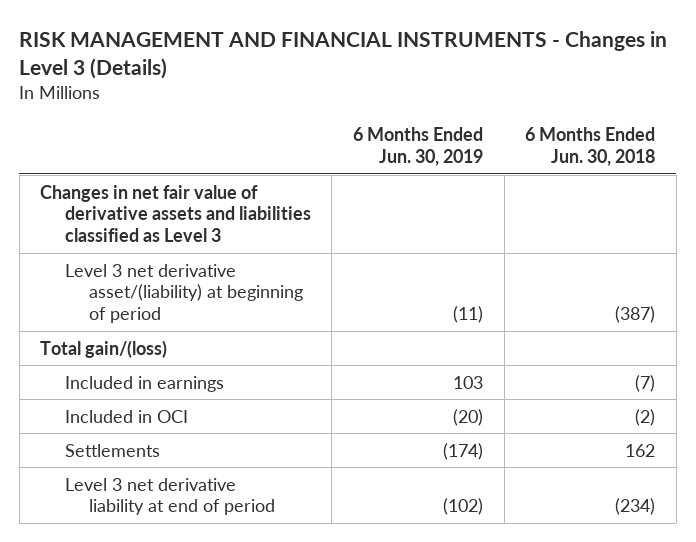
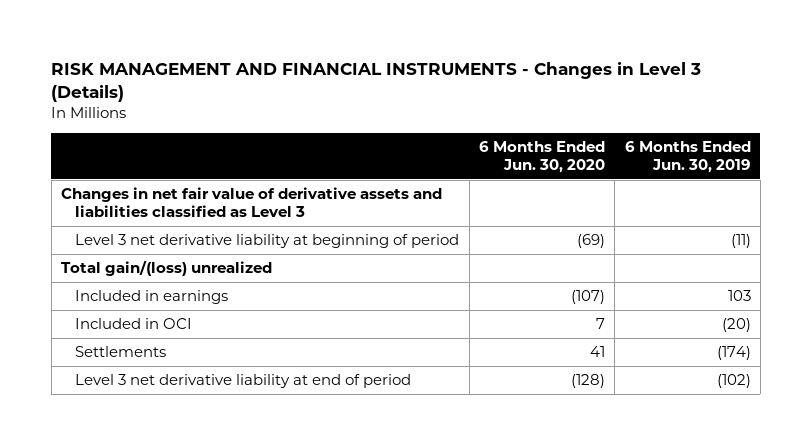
[525,127,656,166] 6 Months Ended Jun. 30, 2018 -> none
none -> [478,140,605,173] 6 Months Ended Jun. 30, 2020
[64,263,304,324] Level 3 net derivative asset/(liability) at beginning of period -> [75,234,460,249] Level 3 net derivative liability at beginning of period
[40,339,168,358] Total gain/(loss) -> [61,260,273,277] Total gain/(loss) unrealized

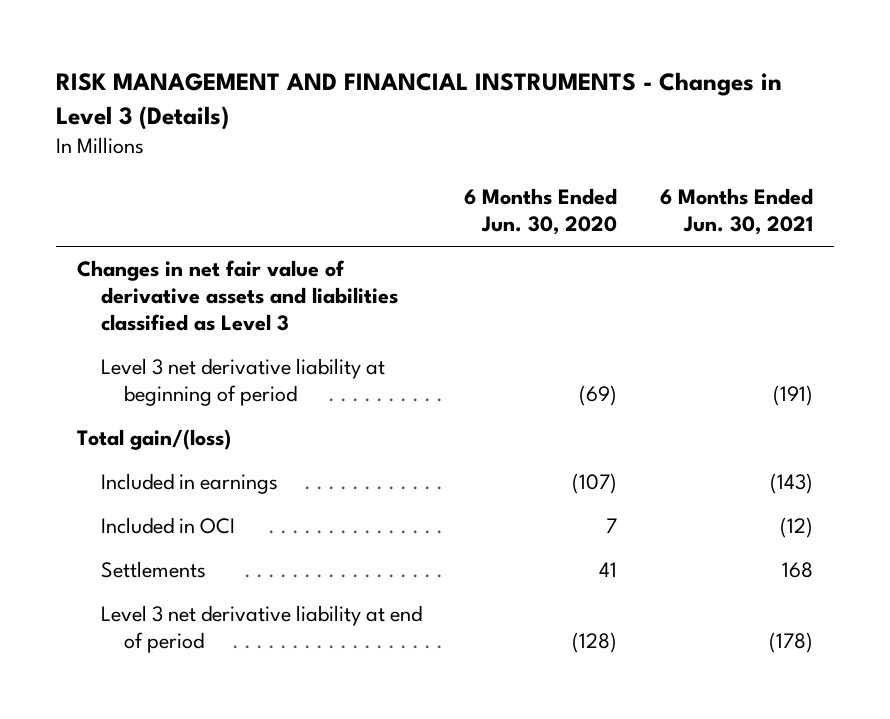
[624,140,751,173] 6 Months Ended Jun. 30, 2019 -> none
none -> [660,188,814,236] 6 Months Ended Jun. 30, 2021
[61,260,273,277] Total gain/(loss) unrealized -> [77,429,232,451] Total gain/(loss)

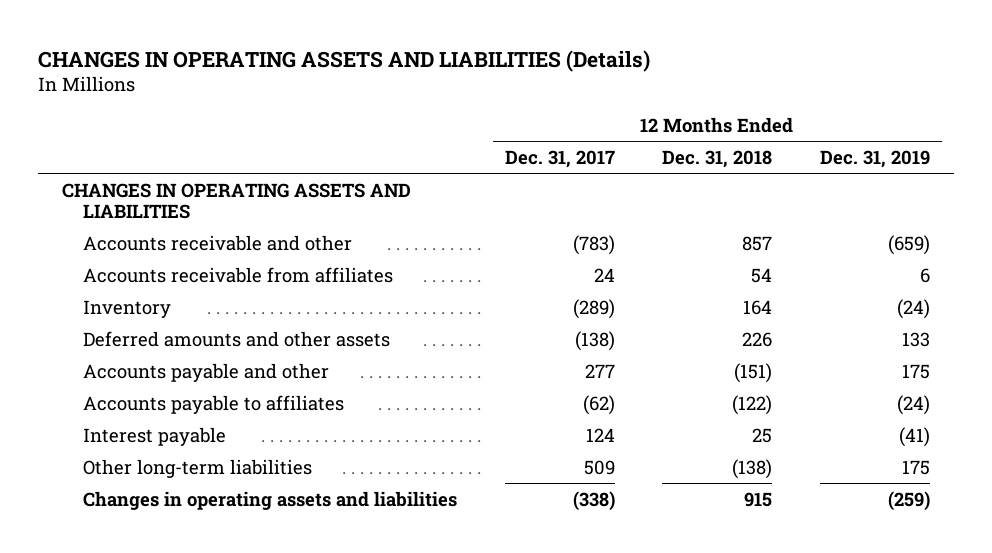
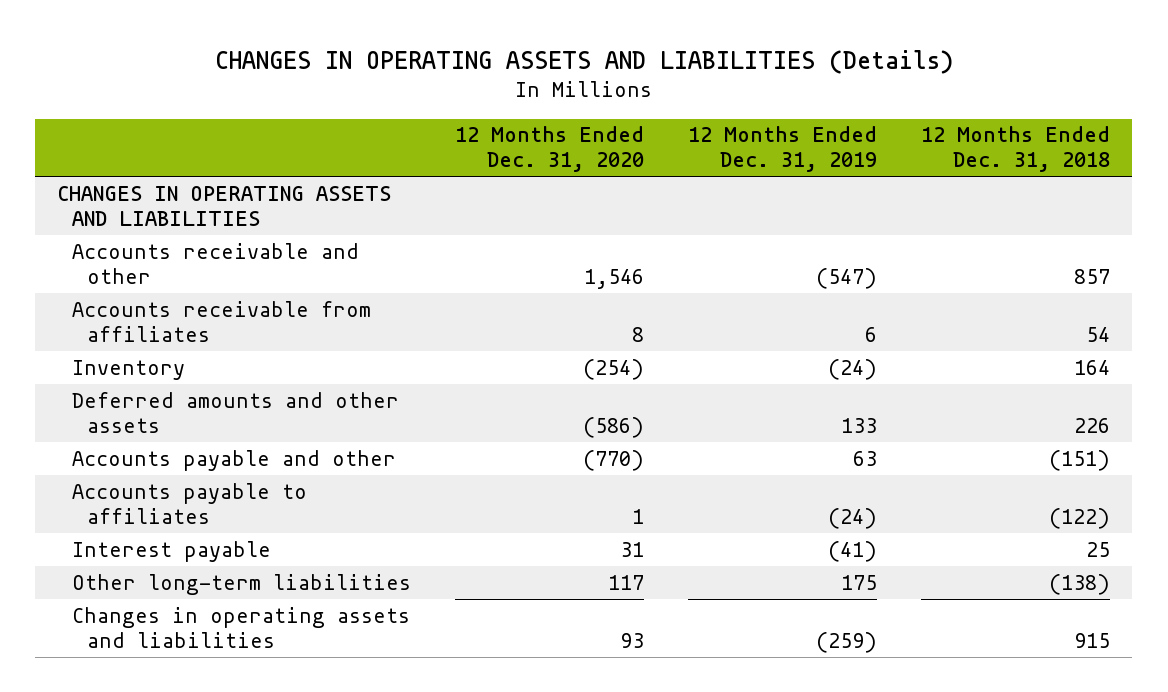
[504,150,615,169] Dec. 31, 2017 -> none
none -> [455,126,645,173] 12 Months Ended Dec. 31, 2020
[887,234,930,255] (659) -> [816,267,878,289] (547)
[901,363,930,379] 175 -> [853,450,878,466] 63

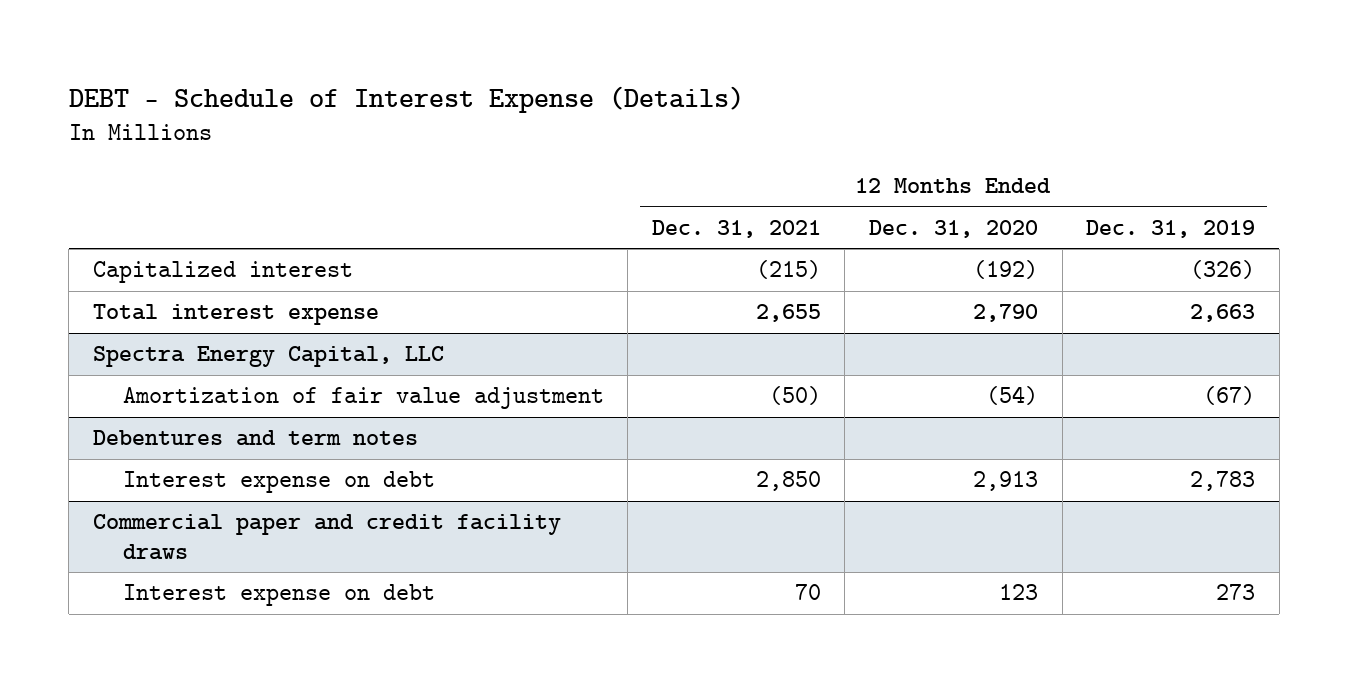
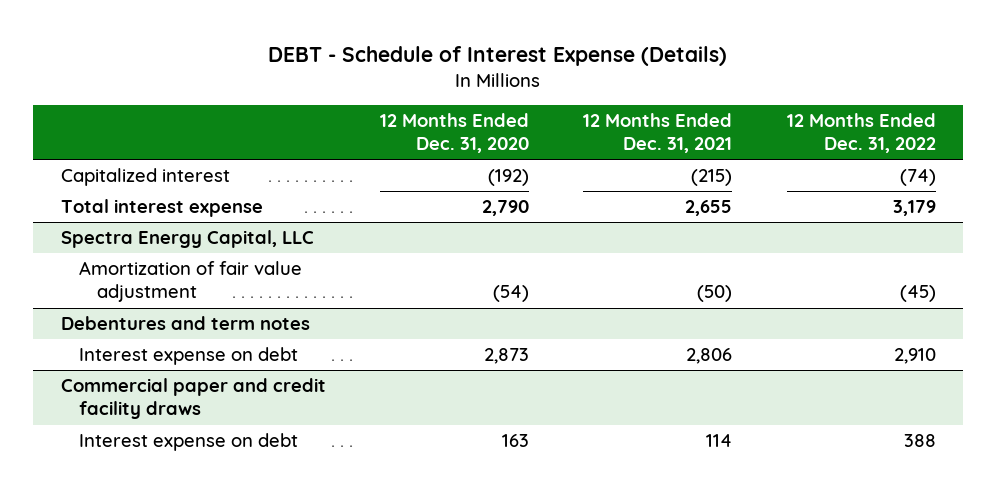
[1086,219,1256,238] Dec. 31, 2019 -> none
none -> [786,113,936,154] 12 Months Ended Dec. 31, 2022
[755,471,821,492] 2,850 -> [686,348,733,365] 2,806
[972,471,1038,492] 2,913 -> [483,348,529,365] 2,873
[794,584,821,601] 70 -> [706,434,733,448] 114
[998,584,1038,601] 123 -> [501,434,529,448] 163

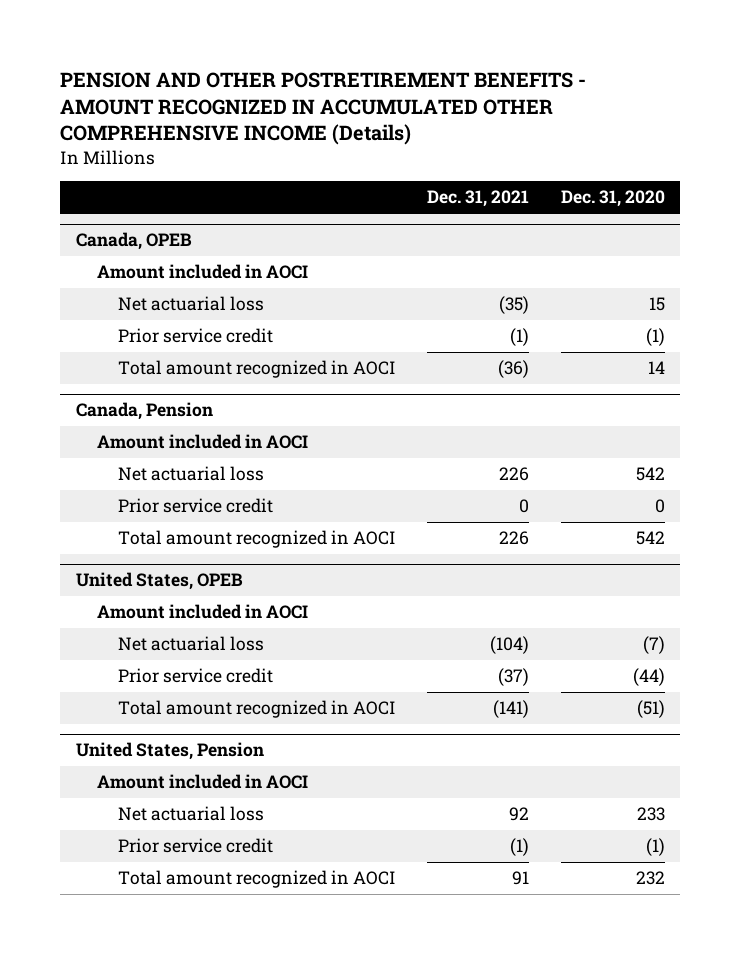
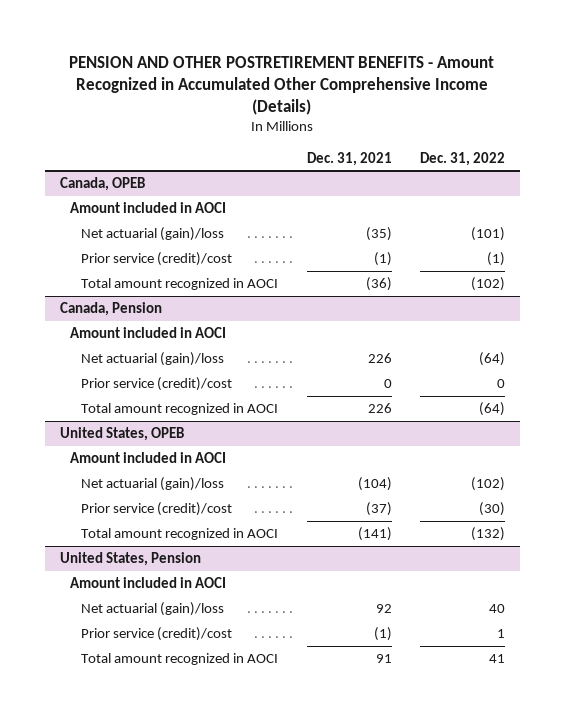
[59,71,586,146] PENSION AND OTHER POSTRETIREMENT BENEFITS - AMOUNT RECOGNIZED IN ACCUMULATED OTHER COMPREHENSIVE INCOME (Details) -> [69,55,495,116] PENSION AND OTHER POSTRETIREMENT BENEFITS - Amount Recognized in Accumulated Other Comprehensive Income (Details)
[560,190,665,208] Dec. 31, 2020 -> none
none -> [420,151,506,166] Dec. 31, 2022
[117,296,264,312] Net actuarial loss -> [81,226,225,241] Net actuarial (gain)/loss
[117,328,273,344] Prior service credit -> [81,251,233,266] Prior service (credit)/cost
[117,466,264,482] Net actuarial loss -> [81,351,225,366] Net actuarial (gain)/loss
[117,498,273,514] Prior service credit -> [81,376,233,391] Prior service (credit)/cost
[117,636,264,652] Net actuarial loss -> [81,476,225,491] Net actuarial (gain)/loss
[117,668,273,684] Prior service credit -> [81,501,233,516] Prior service (credit)/cost
[117,806,264,822] Net actuarial loss -> [81,601,225,616] Net actuarial (gain)/loss
[117,838,273,854] Prior service credit -> [81,626,233,641] Prior service (credit)/cost

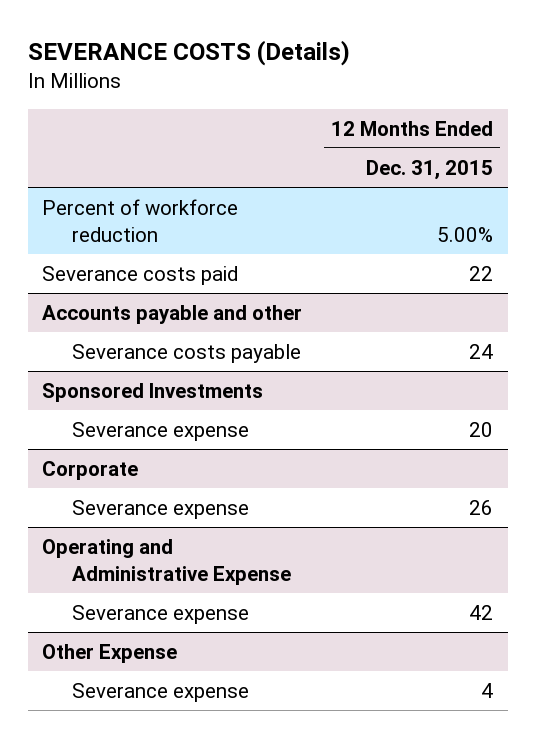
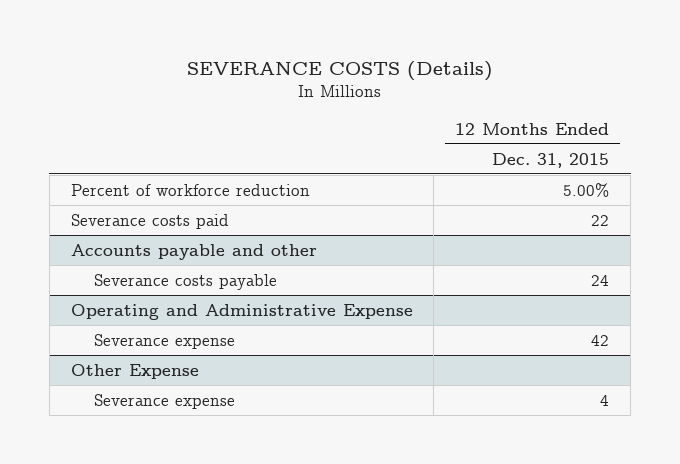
[42,382,264,402] Sponsored Investments -> none
[72,421,250,441] Severance expense -> none
[42,460,139,480] Corporate -> none
[72,499,250,519] Severance expense -> none

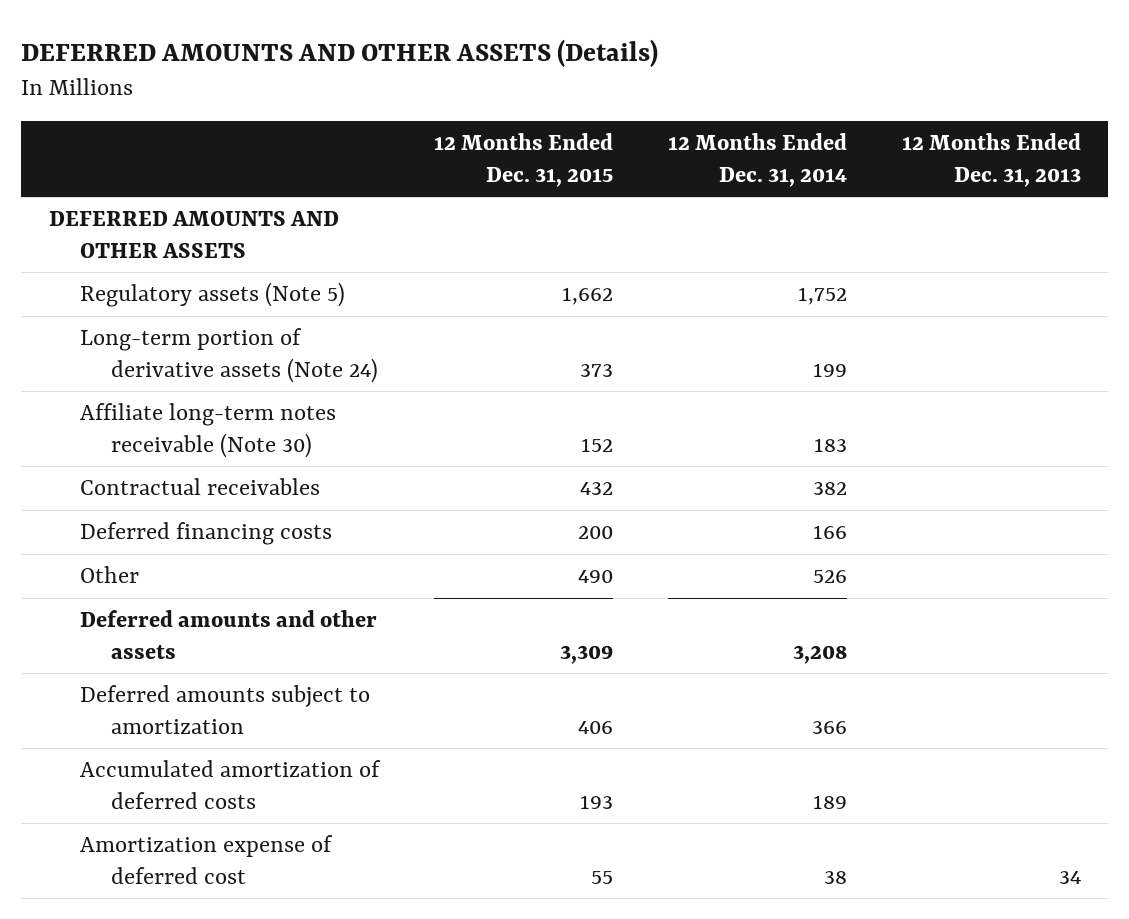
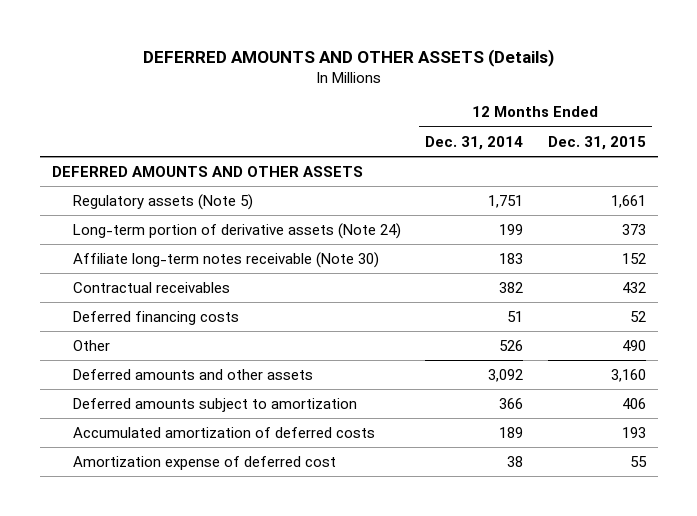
[901,133,1081,187] 12 Months Ended Dec. 31, 2013 -> none
[561,287,613,306] 1,662 -> [610,194,646,208] 1,661
[797,287,847,306] 1,752 -> [488,194,524,208] 1,751
[577,526,613,540] 200 -> [629,310,646,322] 52
[812,525,847,540] 166 -> [507,310,524,322] 51
[559,644,613,664] 3,309 -> [610,368,646,382] 3,160
[792,644,847,664] 3,208 -> [488,368,524,382] 3,092

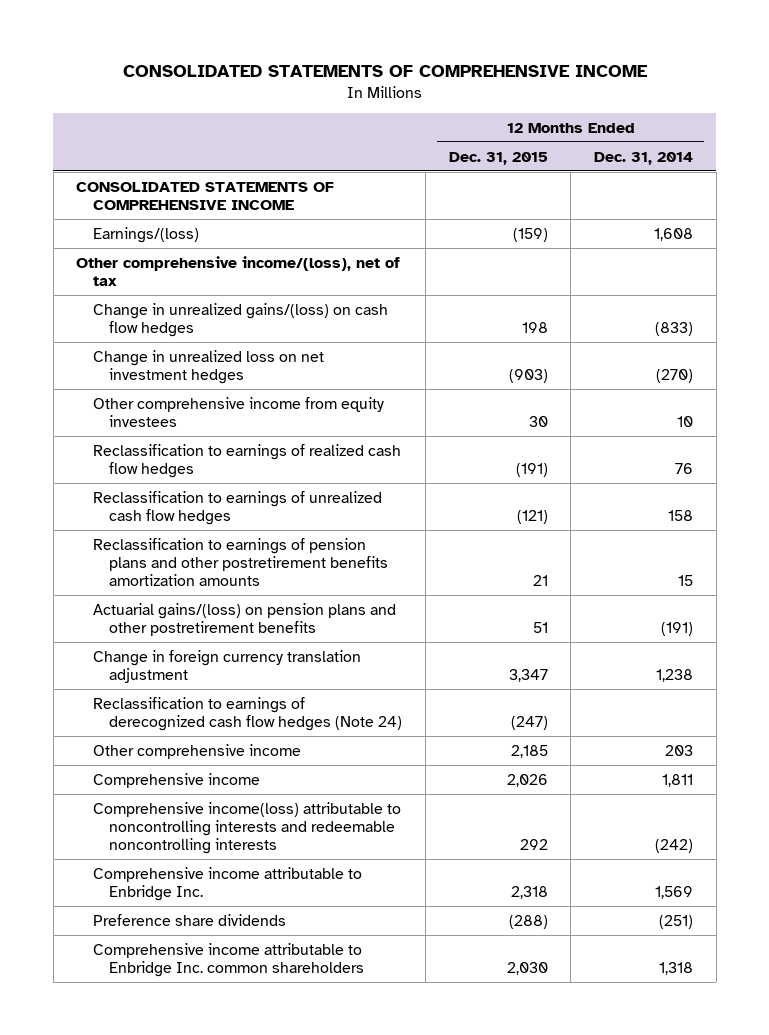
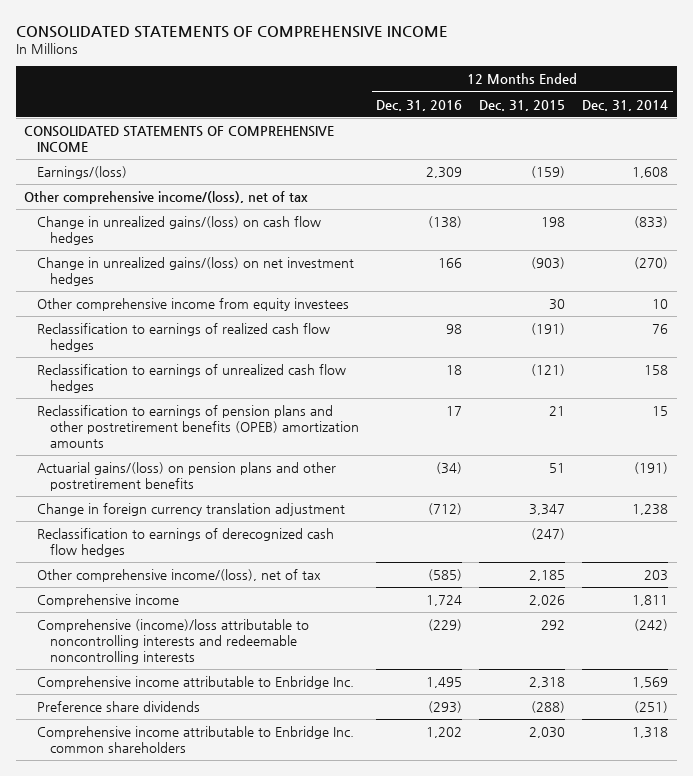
none -> [376,99,463,111] Dec. 31, 2016
[92,349,324,384] Change in unrealized loss on net investment hedges -> [37,257,355,287] Change in unrealized gains/(loss) on net investment hedges
[92,537,389,587] Reclassification to earnings of pension plans and other postretirement benefits amortization amounts -> [37,405,360,449] Reclassification to earnings of pension plans and other postretirement benefits (OPEB) amortization amounts
[92,696,403,731] Reclassification to earnings of derecognized cash flow hedges (Note 24) -> [37,528,335,558] Reclassification to earnings of derecognized cash flow hedges
[92,743,301,759] Other comprehensive income -> [37,569,322,583] Other comprehensive income/(loss), net of tax
[92,801,401,855] Comprehensive income(loss) attributable to noncontrolling interests and redeemable noncontrolling interests -> [37,619,310,665] Comprehensive (income)/loss attributable to noncontrolling interests and redeemable noncontrolling interests

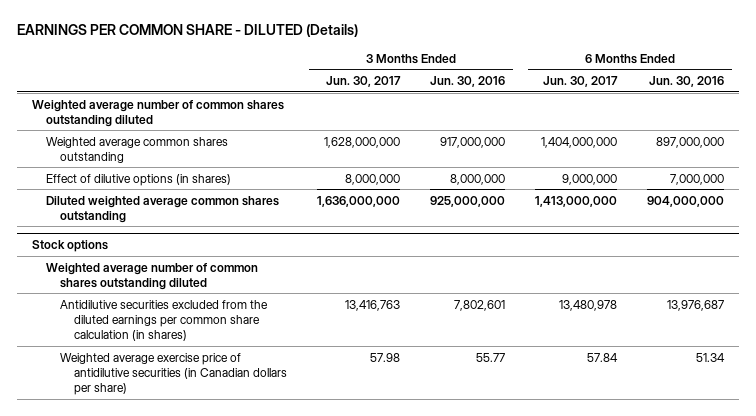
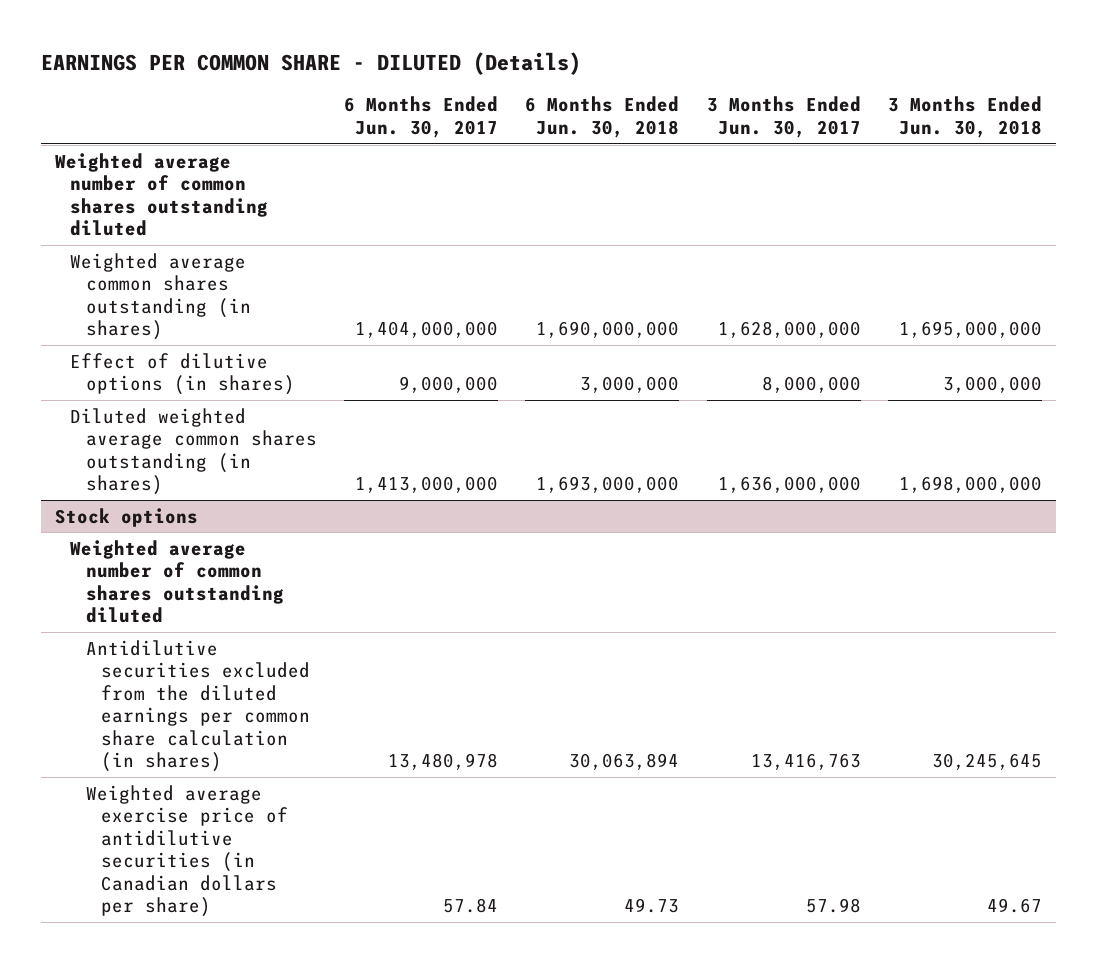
[430,76,506,88] Jun. 30, 2016 -> none
[649,76,725,88] Jun. 30, 2016 -> none
none -> [525,96,680,138] 6 Months Ended Jun. 30, 2018
none -> [887,96,1042,138] 3 Months Ended Jun. 30, 2018
[45,136,228,163] Weighted average common shares outstanding -> [70,252,251,341] Weighted average common shares outstanding (in shares)
[45,195,279,223] Diluted weighted average common shares outstanding -> [70,407,317,496] Diluted weighted average common shares outstanding (in shares)

